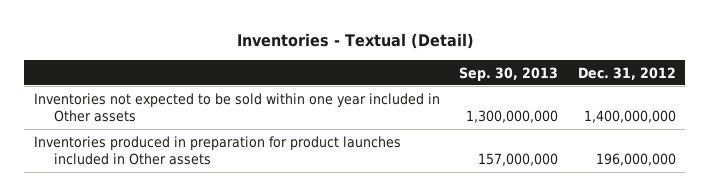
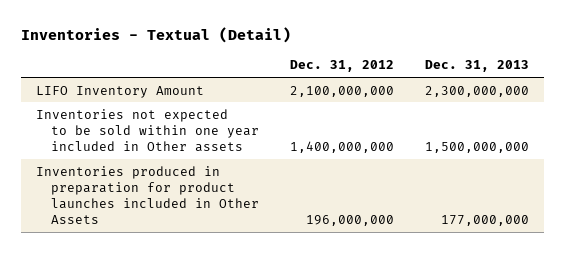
[459,66,559,81] Sep. 30, 2013 -> none
none -> [424,60,529,73] Dec. 31, 2013
none -> [35,85,204,98] LIFO Inventory Amount
[33,135,401,166] Inventories produced in preparation for product launches included in Other assets -> [35,165,260,224] Inventories produced in preparation for product launches included in Other Assets

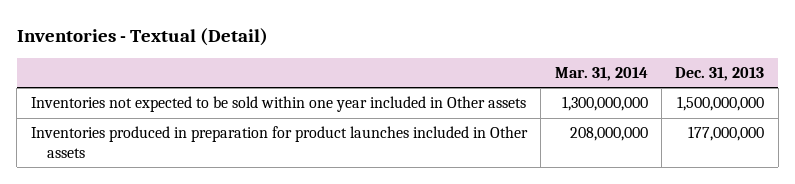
[289,60,394,73] Dec. 31, 2012 -> none
none -> [554,66,648,81] Mar. 31, 2014
[35,85,204,98] LIFO Inventory Amount -> none
[35,165,260,224] Inventories produced in preparation for product launches included in Other Assets -> [30,126,528,158] Inventories produced in preparation for product launches included in Other assets

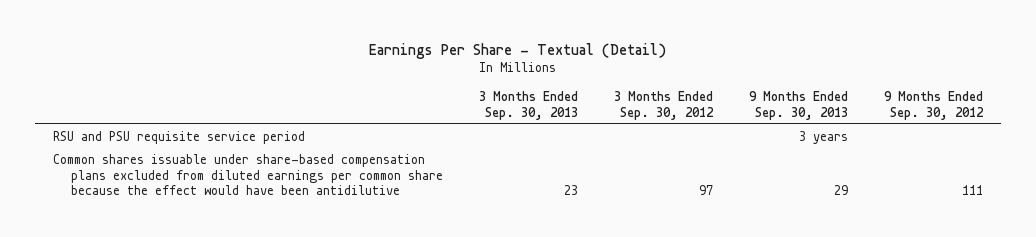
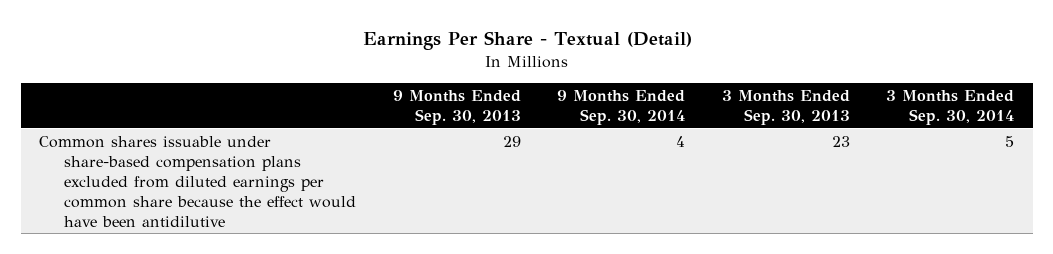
[613,91,714,120] 3 Months Ended Sep. 30, 2012 -> none
[883,91,984,120] 9 Months Ended Sep. 30, 2012 -> none
none -> [557,89,686,125] 9 Months Ended Sep. 30, 2014
none -> [886,89,1015,125] 3 Months Ended Sep. 30, 2014
[53,131,306,145] RSU and PSU requisite service period -> none

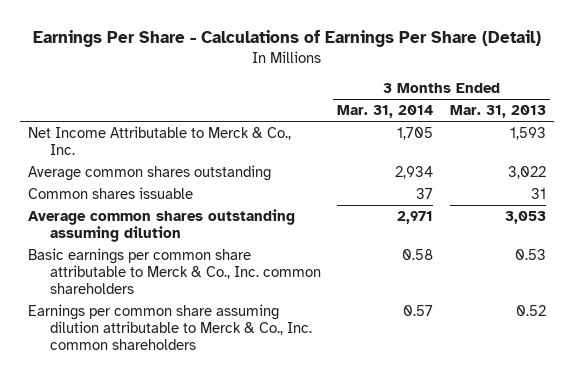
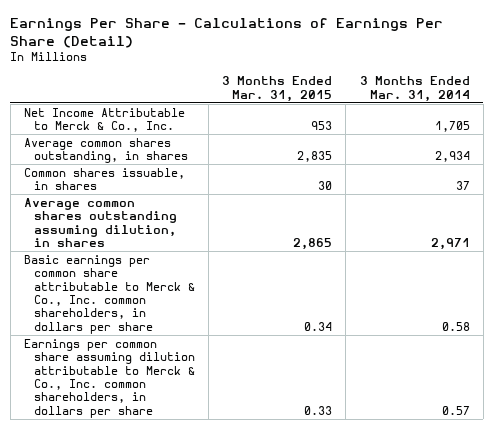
[449,105,546,119] Mar. 31, 2013 -> none
none -> [222,76,333,102] 3 Months Ended Mar. 31, 2015
[28,164,272,181] Average common shares outstanding -> [23,137,188,164] Average common shares outstanding, in shares
[28,186,194,199] Common shares issuable -> [23,167,185,191] Common shares issuable, in shares
[28,208,296,243] Average common shares outstanding assuming dilution -> [23,197,177,247] Average common shares outstanding assuming dilution, in shares
[28,247,321,295] Basic earnings per common share attributable to Merck & Co., Inc. common shareholders -> [23,254,195,334] Basic earnings per common share attributable to Merck & Co., Inc. common shareholders, in dollars per share
[28,303,312,351] Earnings per common share assuming dilution attributable to Merck & Co., Inc. common shareholders -> [23,338,195,418] Earnings per common share assuming dilution attributable to Merck & Co., Inc. common shareholders, in dollars per share

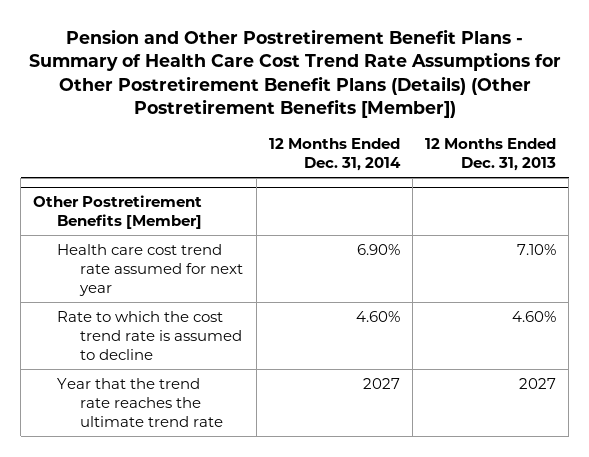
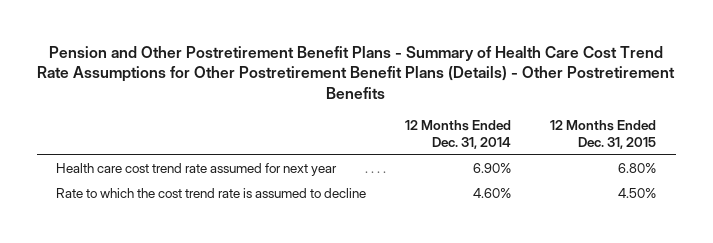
[28,29,561,119] Pension and Other Postretirement Benefit Plans - Summary of Health Care Cost Trend Rate Assumptions for Other Postretirement Benefit Plans (Details) (Other Postretirement Benefits [Member]) -> [37,45,676,100] Pension and Other Postretirement Benefit Plans - Summary of Health Care Cost Trend Rate Assumptions for Other Postretirement Benefit Plans (Details) - Other Postretirement Benefits
[425,137,557,171] 12 Months Ended Dec. 31, 2013 -> none
none -> [550,119,657,150] 12 Months Ended Dec. 31, 2015
[33,195,203,230] Other Postretirement Benefits [Member] -> none
[56,377,224,427] Year that the trend rate reaches the ultimate trend rate -> none

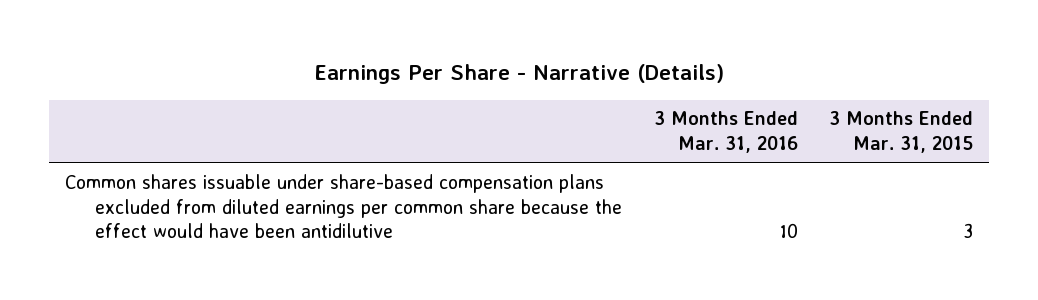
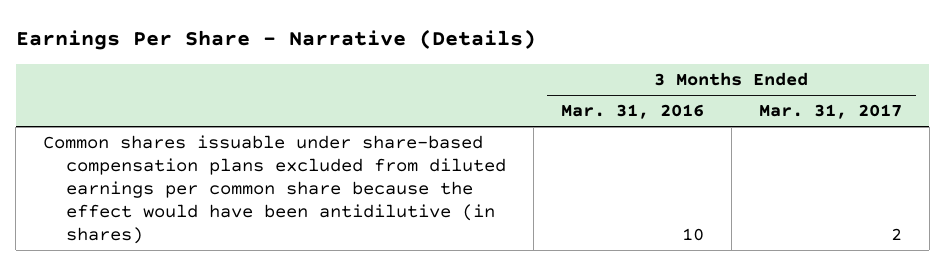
[829,111,974,154] 3 Months Ended Mar. 31, 2015 -> none
none -> [758,104,902,120] Mar. 31, 2017
[64,173,623,239] Common shares issuable under share-based compensation plans excluded from diluted earnings per common share because the effect would have been antidilutive -> [43,135,506,245] Common shares issuable under share-based compensation plans excluded from diluted earnings per common share because the effect would have been antidilutive (in shares)

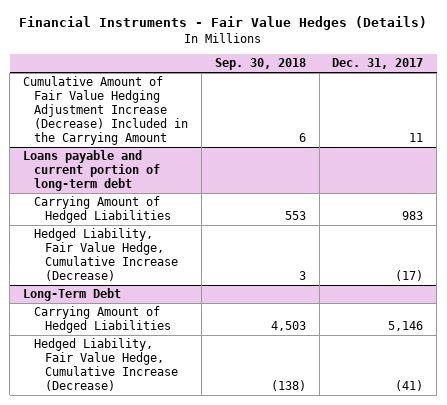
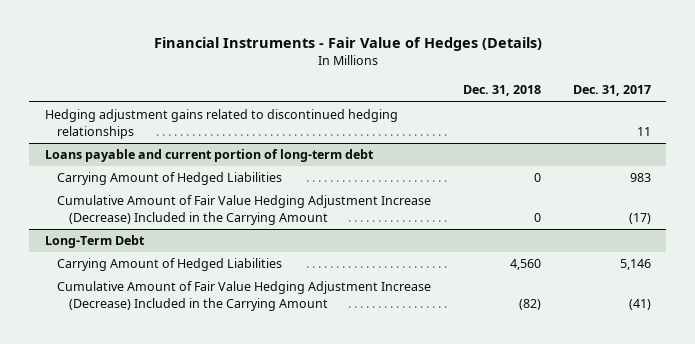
[19,16,428,31] Financial Instruments - Fair Value Hedges (Details) -> [153,37,542,52] Financial Instruments - Fair Value of Hedges (Details)
[214,58,306,71] Sep. 30, 2018 -> none
none -> [462,85,541,97] Dec. 31, 2018
[23,76,188,146] Cumulative Amount of Fair Value Hedging Adjustment Increase (Decrease) Included in the Carrying Amount -> none
none -> [44,109,398,139] Hedging adjustment gains related to discontinued hedging relationships
[33,228,178,282] Hedged Liability, Fair Value Hedge, Cumulative Increase (Decrease) -> [56,195,431,225] Cumulative Amount of Fair Value Hedging Adjustment Increase (Decrease) Included in the Carrying Amount
[33,338,178,392] Hedged Liability, Fair Value Hedge, Cumulative Increase (Decrease) -> [56,281,431,311] Cumulative Amount of Fair Value Hedging Adjustment Increase (Decrease) Included in the Carrying Amount

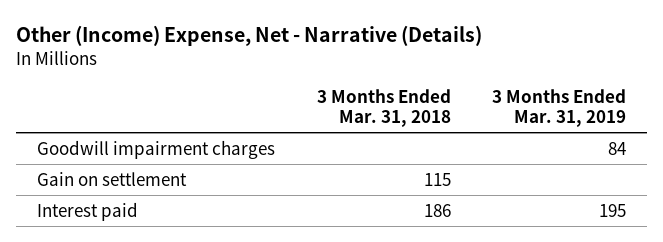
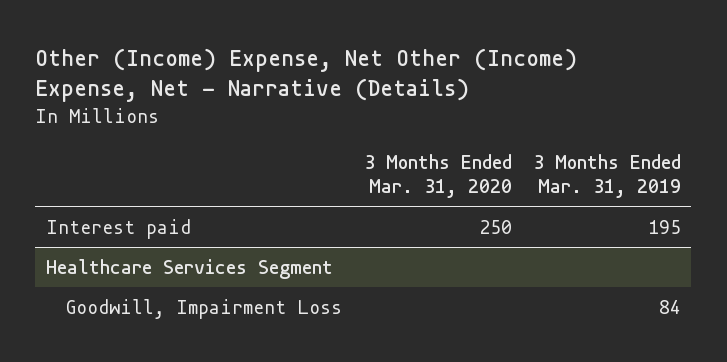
[16,25,483,47] Other (Income) Expense, Net - Narrative (Details) -> [35,47,578,103] Other (Income) Expense, Net Other (Income) Expense, Net - Narrative (Details)
[316,89,451,128] 3 Months Ended Mar. 31, 2018 -> none
none -> [363,153,512,199] 3 Months Ended Mar. 31, 2020
[36,139,275,159] Goodwill impairment charges -> none
[36,171,187,186] Gain on settlement -> none
none -> [45,258,333,279] Healthcare Services Segment
none -> [65,298,343,319] Goodwill, Impairment Loss

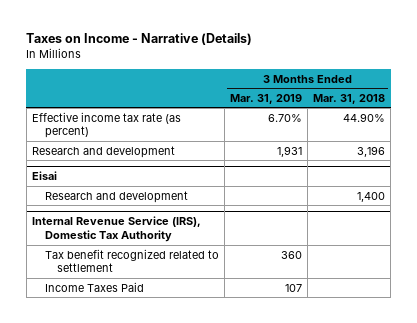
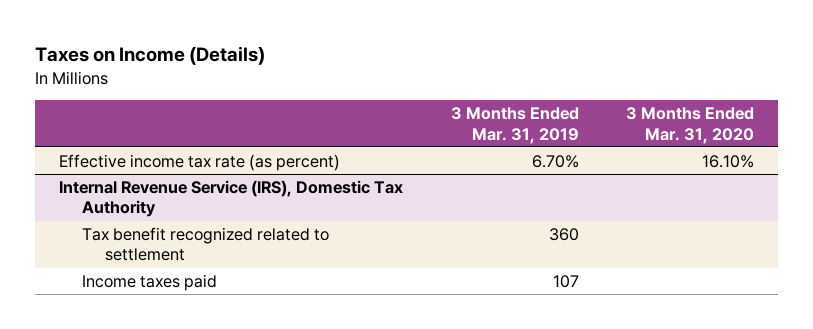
[26,33,253,46] Taxes on Income - Narrative (Details) -> [35,45,266,65] Taxes on Income (Details)
[313,93,386,104] Mar. 31, 2018 -> none
none -> [626,107,755,144] 3 Months Ended Mar. 31, 2020
[31,145,175,158] Research and development -> none
[31,171,57,181] Eisai -> none
[44,190,188,203] Research and development -> none
[44,281,144,292] Income Taxes Paid -> [81,274,217,292] Income taxes paid

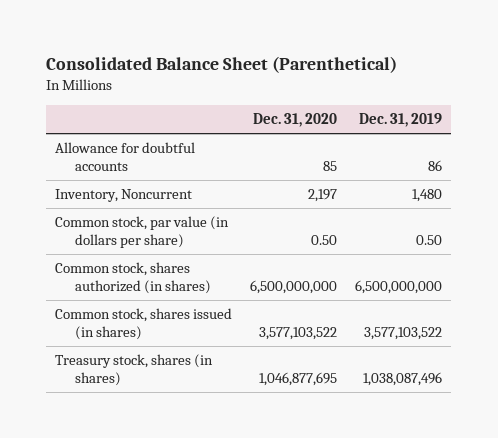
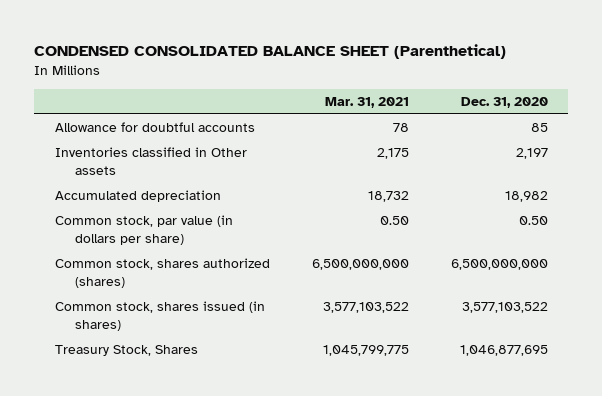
[46,55,398,73] Consolidated Balance Sheet (Parenthetical) -> [33,43,506,59] CONDENSED CONSOLIDATED BALANCE SHEET (Parenthetical)
[359,113,443,128] Dec. 31, 2019 -> none
none -> [324,97,409,109] Mar. 31, 2021
[55,189,193,203] Inventory, Noncurrent -> [54,147,247,176] Inventories classified in Other assets
none -> [54,190,221,203] Accumulated depreciation
[55,262,212,294] Common stock, shares authorized (in shares) -> [54,258,270,289] Common stock, shares authorized (shares)
[55,354,214,386] Treasury stock, shares (in shares) -> [54,345,198,357] Treasury Stock, Shares

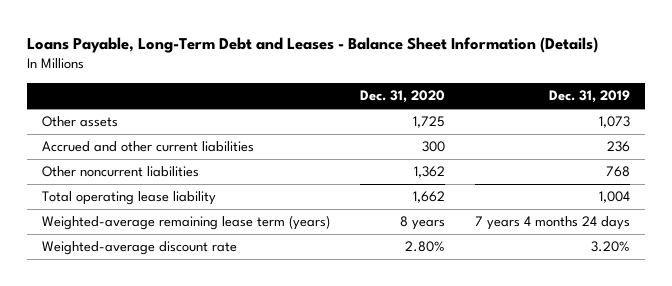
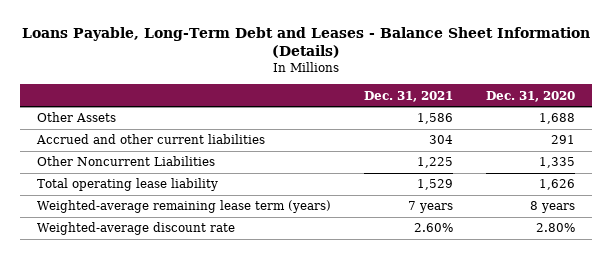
[549,90,631,104] Dec. 31, 2019 -> none
none -> [363,90,453,102] Dec. 31, 2021
[41,116,118,128] Other assets -> [36,112,116,123] Other Assets
[412,116,445,129] 1,725 -> [539,113,576,125] 1,688
[421,141,445,153] 300 -> [551,135,576,145] 291
[41,166,199,178] Other noncurrent liabilities -> [36,156,215,167] Other Noncurrent Liabilities
[413,166,445,179] 1,362 -> [539,157,576,169] 1,335
[412,191,445,204] 1,662 -> [539,179,576,191] 1,626

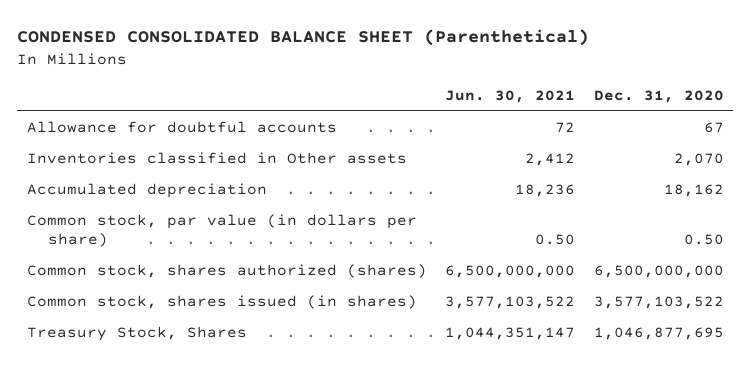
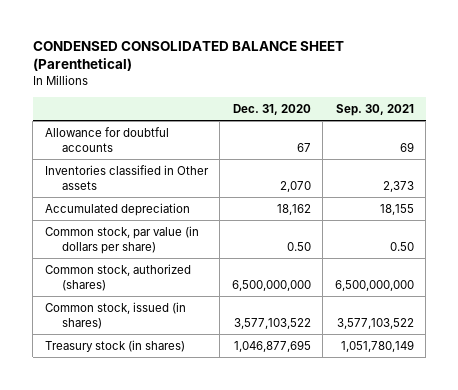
[445,90,576,104] Jun. 30, 2021 -> none
none -> [335,103,414,116] Sep. 30, 2021
[26,264,427,279] Common stock, shares authorized (shares) -> [44,263,191,291] Common stock, authorized (shares)
[26,295,417,310] Common stock, shares issued (in shares) -> [44,301,186,329] Common stock, issued (in shares)
[26,326,247,342] Treasury Stock, Shares -> [44,339,185,352] Treasury stock (in shares)

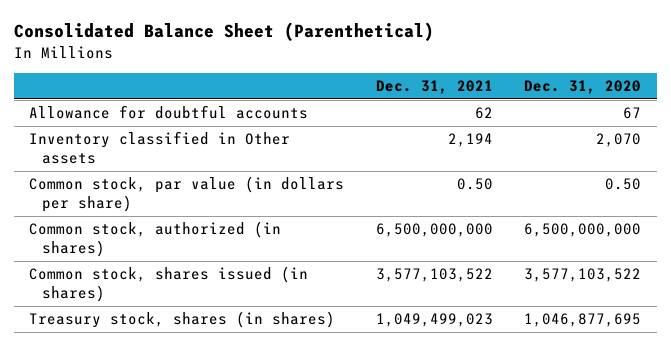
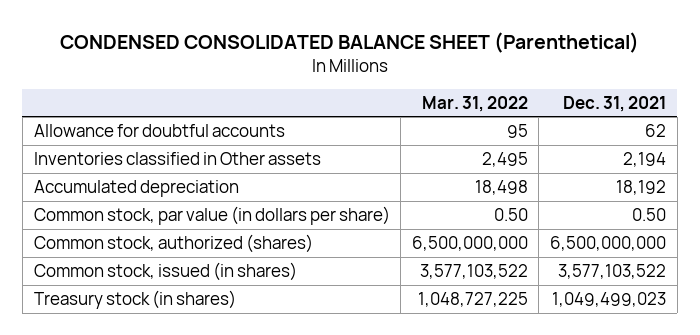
[13,22,434,42] Consolidated Balance Sheet (Parenthetical) -> [59,31,639,53] CONDENSED CONSOLIDATED BALANCE SHEET (Parenthetical)
[524,80,642,95] Dec. 31, 2020 -> none
none -> [421,95,528,112] Mar. 31, 2022
[29,131,291,164] Inventory classified in Other assets -> [33,152,321,166] Inventories classified in Other assets
none -> [33,180,239,198] Accumulated depreciation
[29,221,282,257] Common stock, authorized (in shares) -> [33,234,313,254] Common stock, authorized (shares)
[29,266,309,302] Common stock, shares issued (in shares) -> [33,262,297,282] Common stock, issued (in shares)
[29,311,336,329] Treasury stock, shares (in shares) -> [33,290,236,310] Treasury stock (in shares)

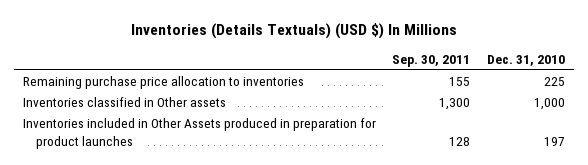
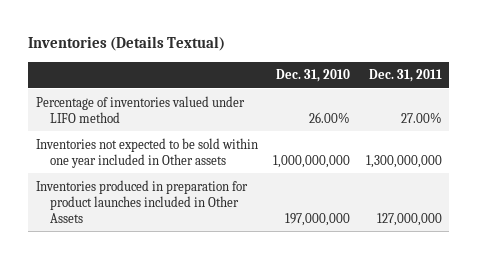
[130,23,457,40] Inventories (Details Textuals) (USD $) In Millions -> [28,36,226,52] Inventories (Details Textual)
[392,55,471,68] Sep. 30, 2011 -> none
none -> [368,69,442,83] Dec. 31, 2011
[22,76,304,90] Remaining purchase price allocation to inventories -> none
none -> [35,95,245,123] Percentage of inventories valued under LIFO method
[22,97,226,108] Inventories classified in Other assets -> [35,137,258,168] Inventories not expected to be sold within one year included in Other assets
[534,98,566,111] 1,000 -> [273,154,351,168] 1,000,000,000
[22,118,376,149] Inventories included in Other Assets produced in preparation for product launches -> [35,179,248,223] Inventories produced in preparation for product launches included in Other Assets
[544,136,566,146] 197 -> [285,212,351,226] 197,000,000

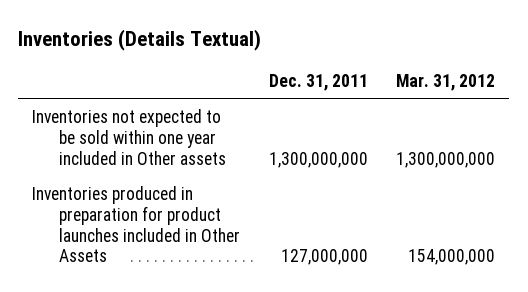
[276,69,351,83] Dec. 31, 2010 -> none
none -> [396,74,496,92] Mar. 31, 2012
[35,95,245,123] Percentage of inventories valued under LIFO method -> none

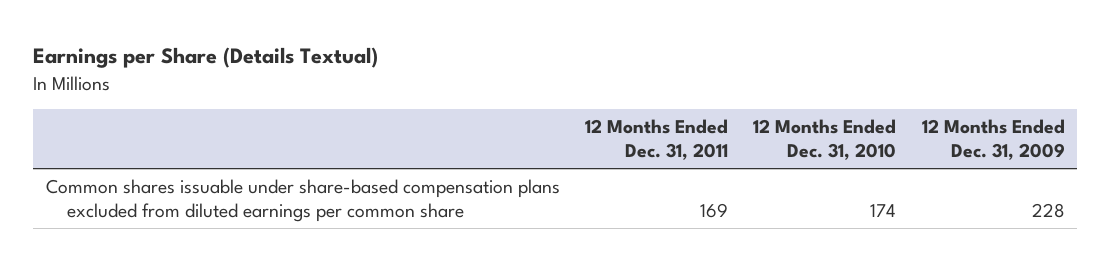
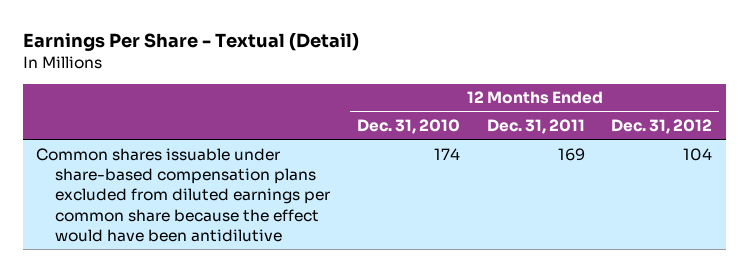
[33,47,379,69] Earnings per Share (Details Textual) -> [22,32,359,51] Earnings Per Share - Textual (Detail)
[921,119,1065,160] 12 Months Ended Dec. 31, 2009 -> none
none -> [611,119,713,135] Dec. 31, 2012
[46,179,561,222] Common shares issuable under share-based compensation plans excluded from diluted earnings per common share -> [35,147,330,243] Common shares issuable under share-based compensation plans excluded from diluted earnings per common share because the effect would have been antidilutive

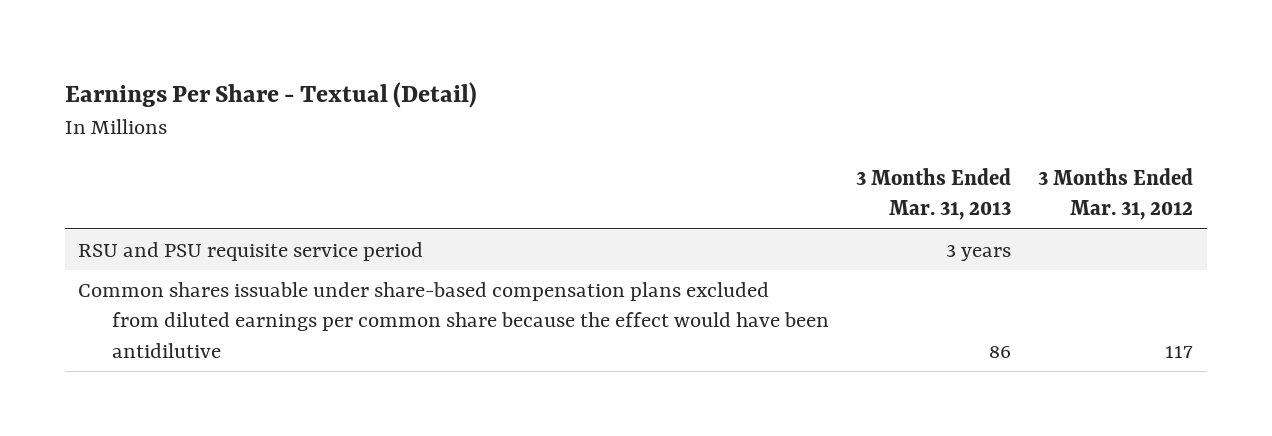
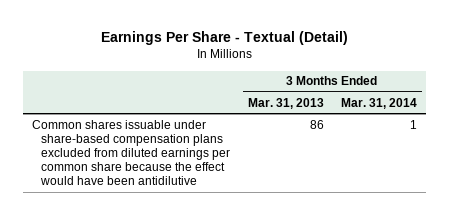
[1038,167,1194,221] 3 Months Ended Mar. 31, 2012 -> none
none -> [341,97,418,109] Mar. 31, 2014
[78,241,424,261] RSU and PSU requisite service period -> none

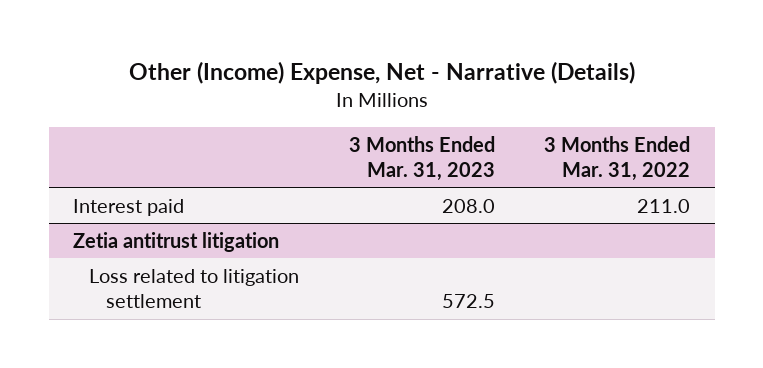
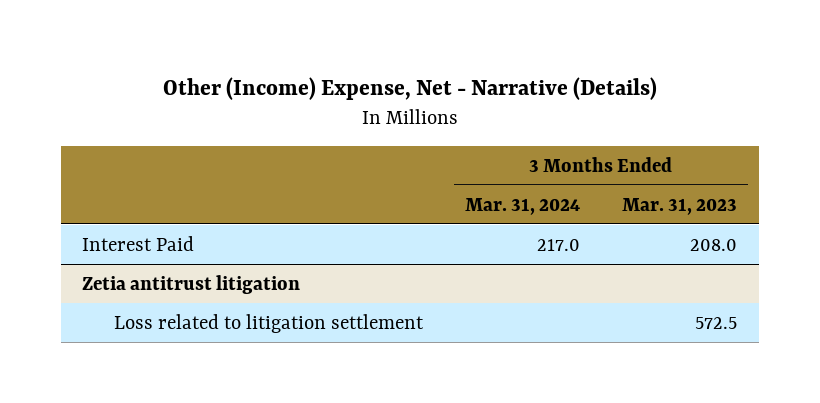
[543,135,690,181] 3 Months Ended Mar. 31, 2022 -> none
none -> [465,197,581,215] Mar. 31, 2024
[73,198,185,216] Interest paid -> [82,235,195,251] Interest Paid

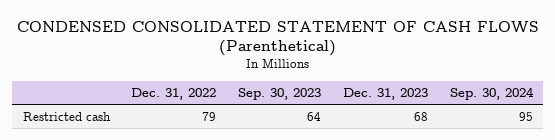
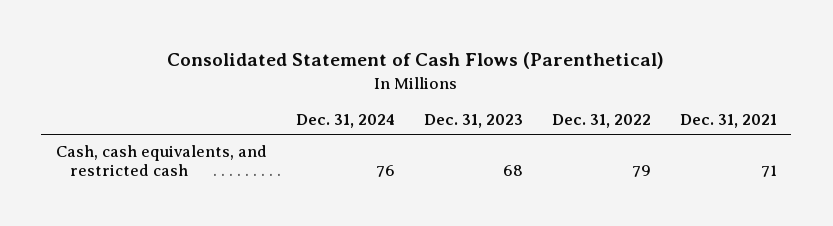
[16,20,539,57] CONDENSED CONSOLIDATED STATEMENT OF CASH FLOWS (Parenthetical) -> [167,52,665,70] Consolidated Statement of Cash Flows (Parenthetical)
[238,87,322,100] Sep. 30, 2023 -> none
[449,86,534,100] Sep. 30, 2024 -> none
none -> [295,114,395,129] Dec. 31, 2024
none -> [679,114,777,129] Dec. 31, 2021
[22,112,111,122] Restricted cash -> [55,144,267,176] Cash, cash equivalents, and restricted cash

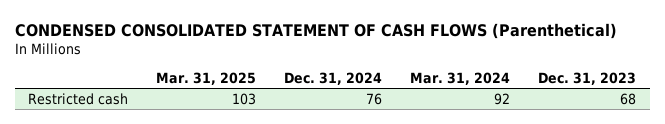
[167,52,665,70] Consolidated Statement of Cash Flows (Parenthetical) -> [14,22,617,39] CONDENSED CONSOLIDATED STATEMENT OF CASH FLOWS (Parenthetical)
[551,114,651,129] Dec. 31, 2022 -> none
[679,114,777,129] Dec. 31, 2021 -> none
none -> [156,71,257,85] Mar. 31, 2025
none -> [410,71,511,85] Mar. 31, 2024
[55,144,267,176] Cash, cash equivalents, and restricted cash -> [28,93,129,106] Restricted cash

